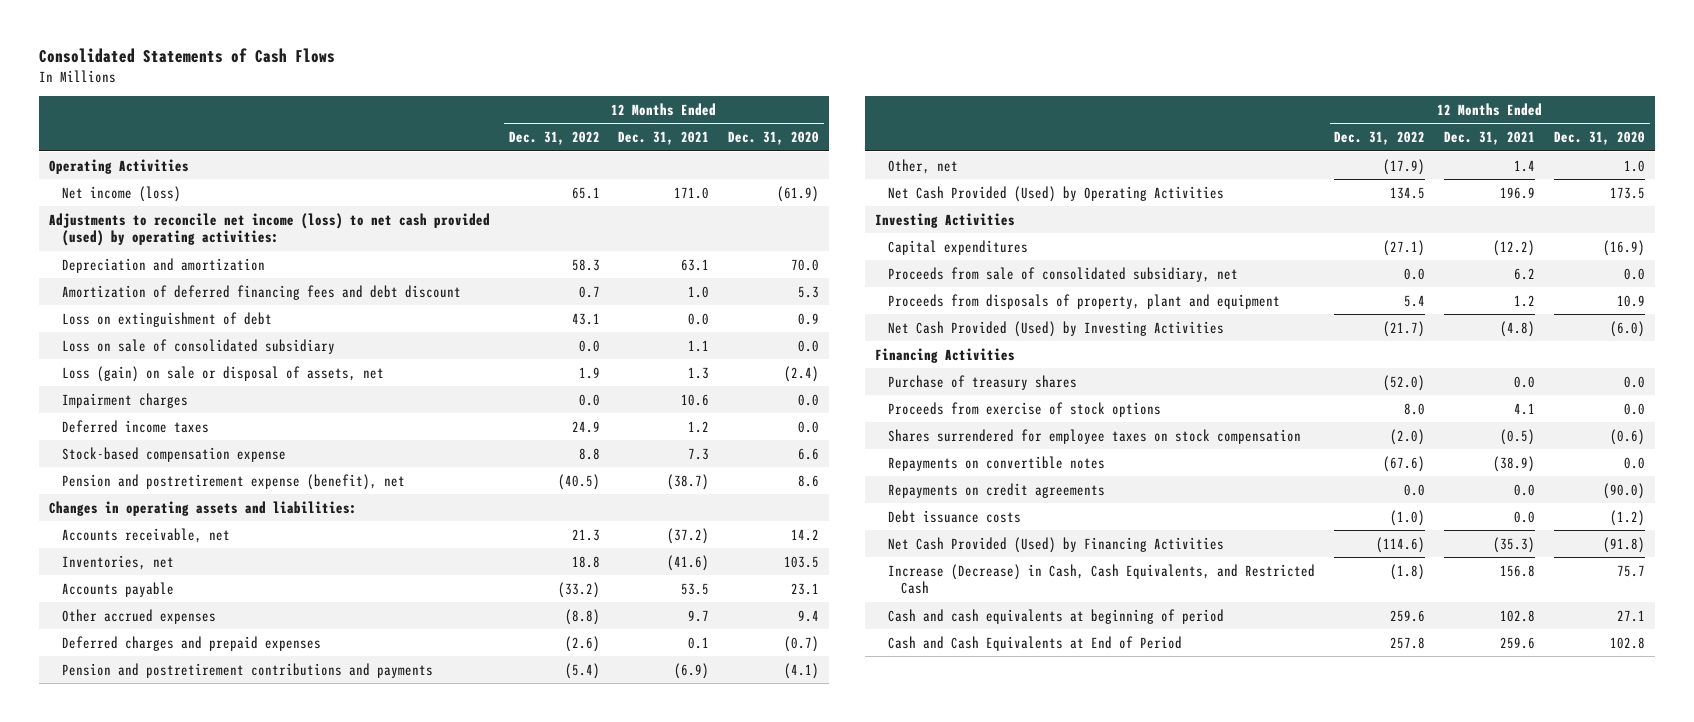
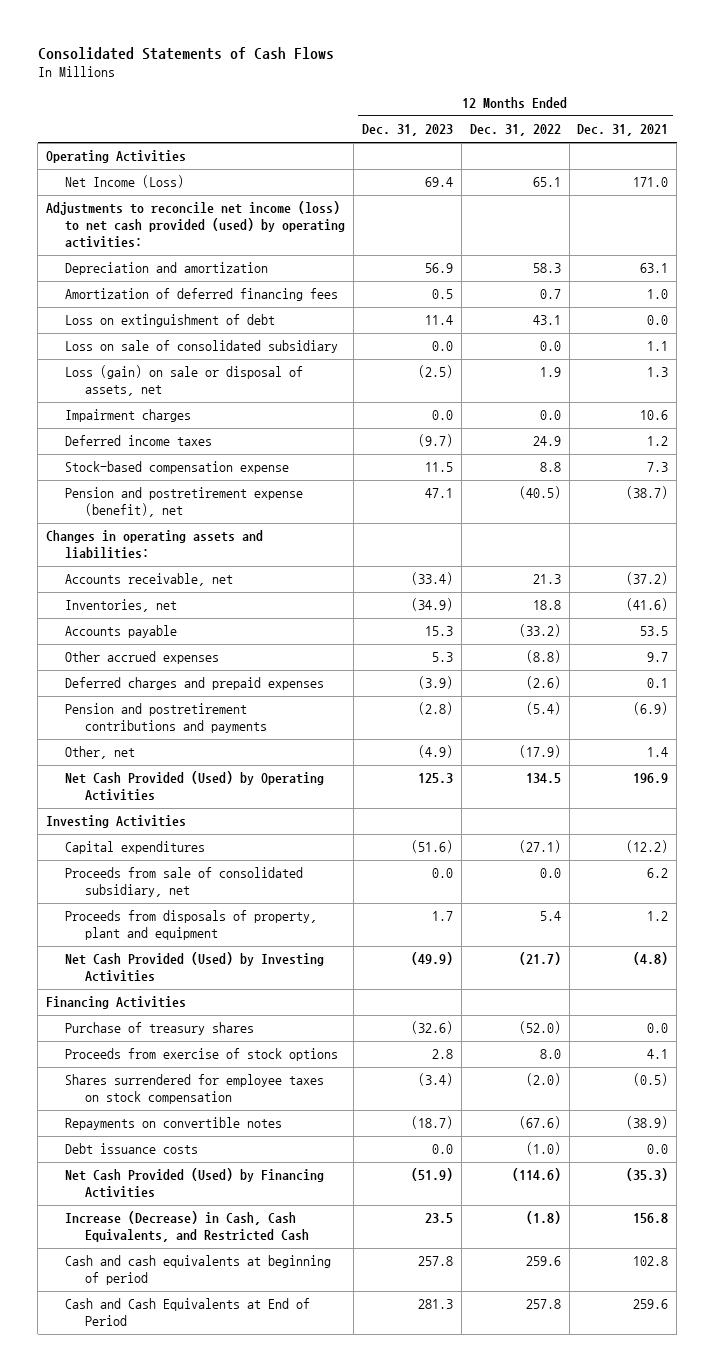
[728,131,820,146] Dec. 31, 2020 -> none
none -> [362,124,454,137] Dec. 31, 2023
[61,185,181,202] Net income (loss) -> [65,175,185,189] Net Income (Loss)
[61,284,461,300] Amortization of deferred financing fees and debt discount -> [65,288,339,302] Amortization of deferred financing fees
[887,482,1105,498] Repayments on credit agreements -> none

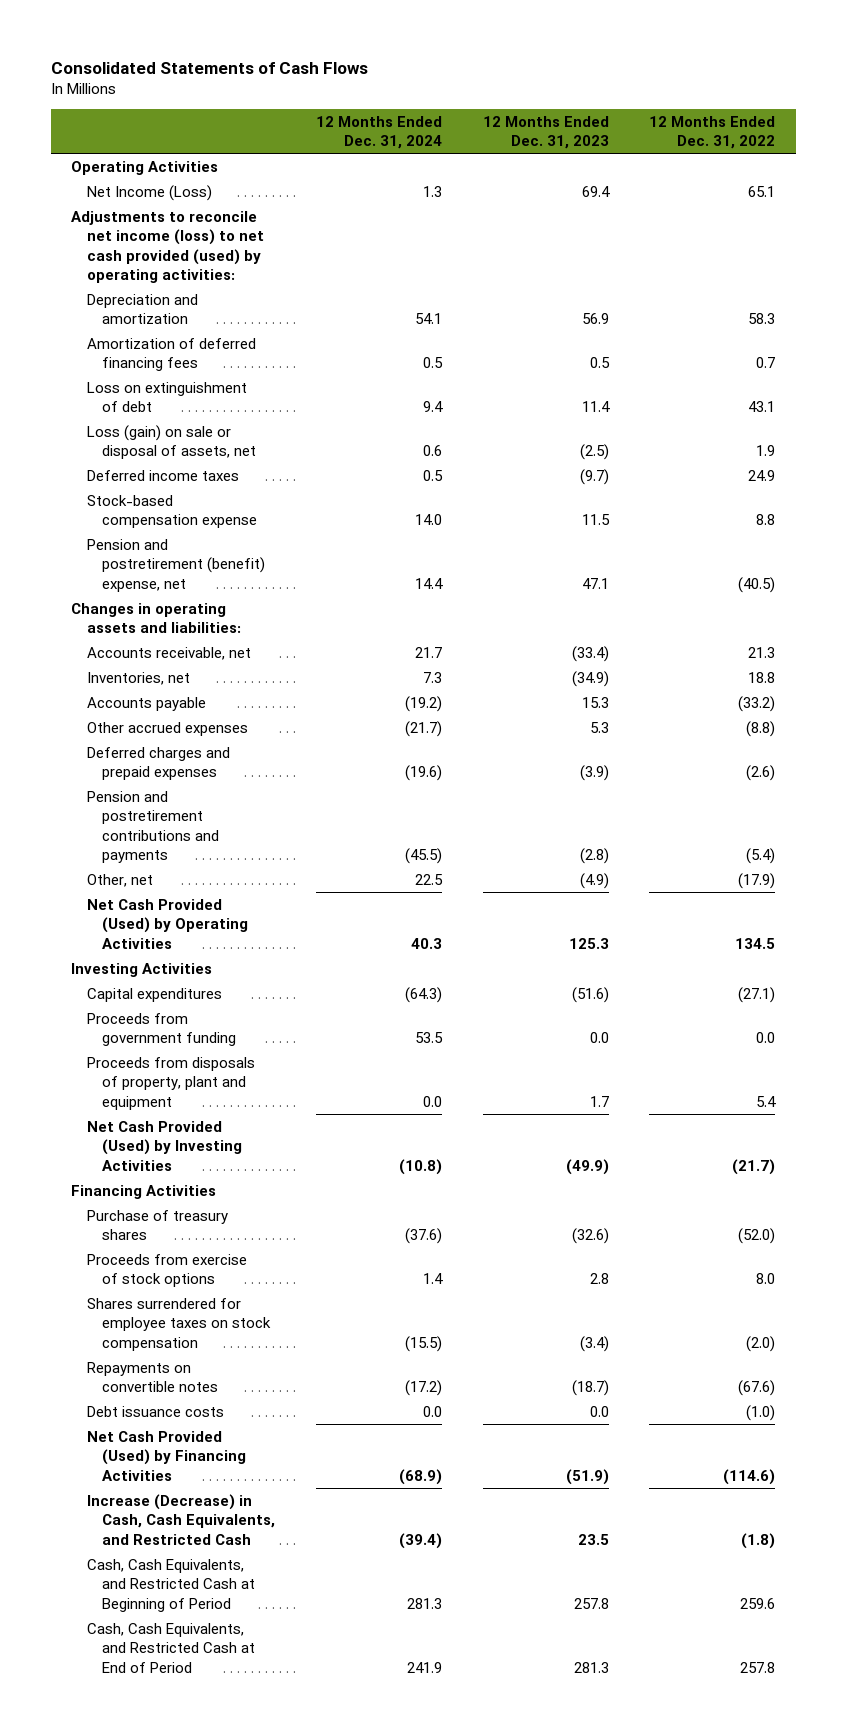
[577,124,669,137] Dec. 31, 2021 -> none
none -> [315,115,442,150] 12 Months Ended Dec. 31, 2024
[65,340,339,354] Loss on sale of consolidated subsidiary -> none
[65,409,192,423] Impairment charges -> none
[65,487,304,518] Pension and postretirement expense (benefit), net -> [86,538,266,592] Pension and postretirement (benefit) expense, net
[65,867,304,898] Proceeds from sale of consolidated subsidiary, net -> none
none -> [86,1012,237,1047] Proceeds from government funding
[65,1255,332,1286] Cash and cash equivalents at beginning of period -> [86,1558,256,1612] Cash, Cash Equivalents, and Restricted Cash at Beginning of Period
[65,1298,311,1327] Cash and Cash Equivalents at End of Period -> [86,1622,256,1673] Cash, Cash Equivalents, and Restricted Cash at End of Period

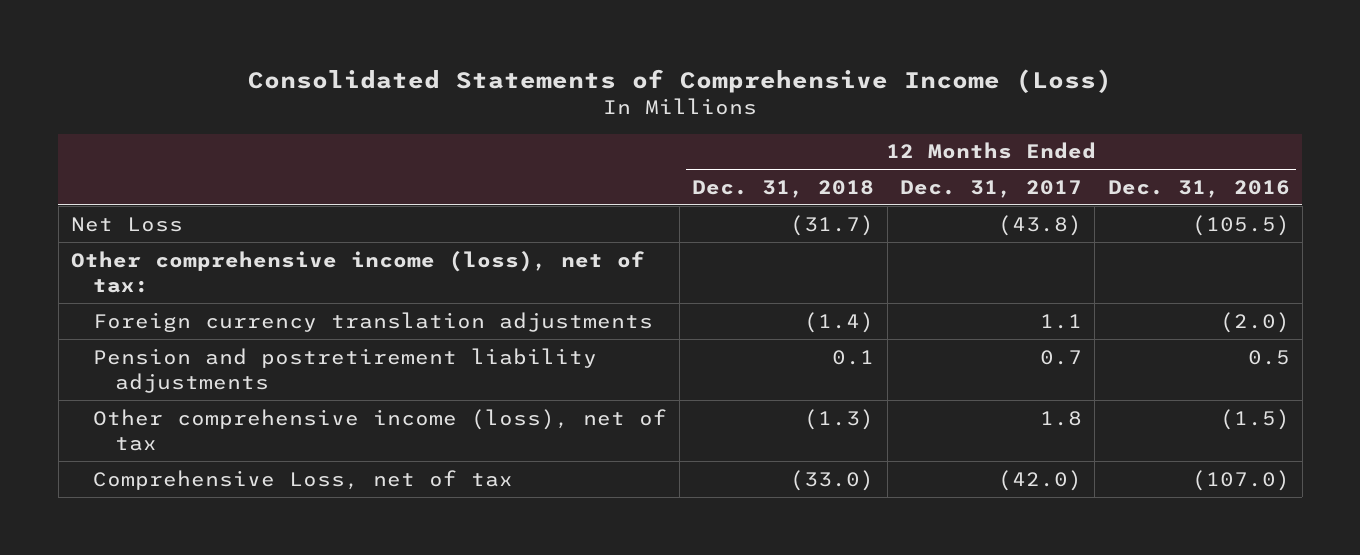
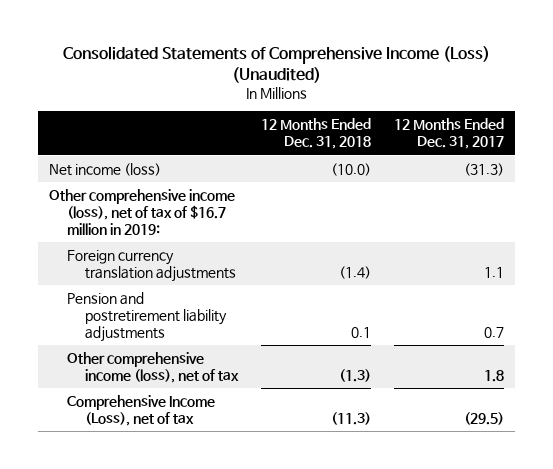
[248,69,1113,94] Consolidated Statements of Comprehensive Income (Loss) -> [62,45,490,83] Consolidated Statements of Comprehensive Income (Loss) (Unaudited)
[1107,179,1290,198] Dec. 31, 2016 -> none
[70,216,183,232] Net Loss -> [49,162,162,176] Net income (loss)
[790,214,875,236] (31.7) -> [330,162,371,176] (10.0)
[997,214,1082,236] (43.8) -> [463,162,504,176] (31.3)
[70,250,645,293] Other comprehensive income (loss), net of tax: -> [49,188,236,236] Other comprehensive income (loss), net of tax of $16.7 million in 2019:
[92,469,513,490] Comprehensive Loss, net of tax -> [67,394,216,427] Comprehensive Income (Loss), net of tax
[790,469,875,491] (33.0) -> [330,412,371,426] (11.3)
[997,469,1082,491] (42.0) -> [463,412,504,426] (29.5)

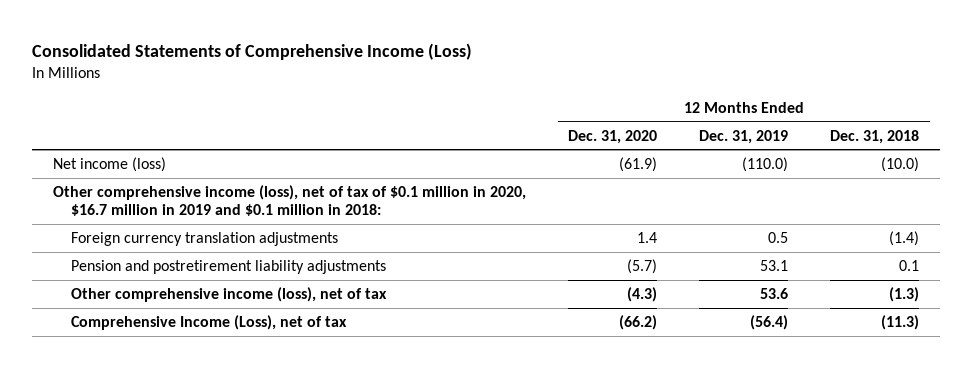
[62,45,490,83] Consolidated Statements of Comprehensive Income (Loss) (Unaudited) -> [32,42,473,60] Consolidated Statements of Comprehensive Income (Loss)
[393,118,504,150] 12 Months Ended Dec. 31, 2017 -> none
none -> [568,129,658,144] Dec. 31, 2020
none -> [699,129,789,144] Dec. 31, 2019
[49,188,236,236] Other comprehensive income (loss), net of tax of $16.7 million in 2019: -> [53,185,527,217] Other comprehensive income (loss), net of tax of $0.1 million in 2020, $16.7 million in 2019 and $0.1 million in 2018:

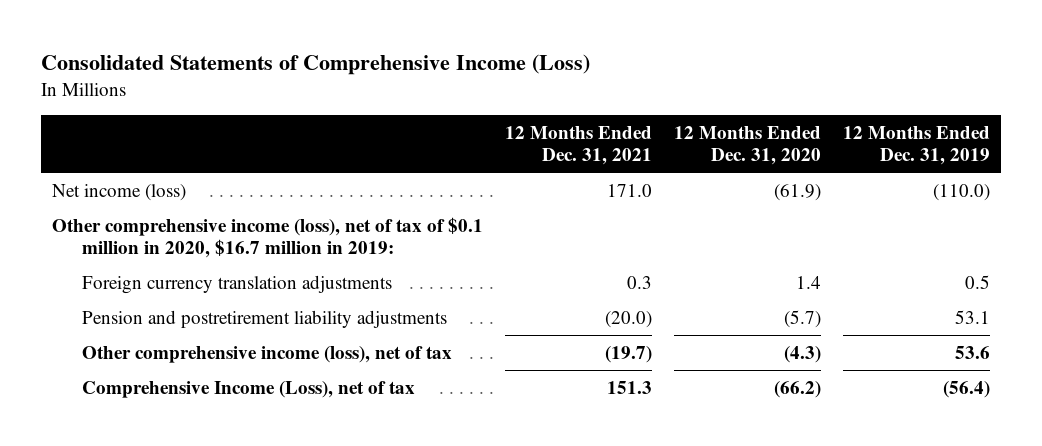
[830,129,920,144] Dec. 31, 2018 -> none
none -> [505,125,653,166] 12 Months Ended Dec. 31, 2021
[53,185,527,217] Other comprehensive income (loss), net of tax of $0.1 million in 2020, $16.7 million in 2019 and $0.1 million in 2018: -> [52,216,484,259] Other comprehensive income (loss), net of tax of $0.1 million in 2020, $16.7 million in 2019:

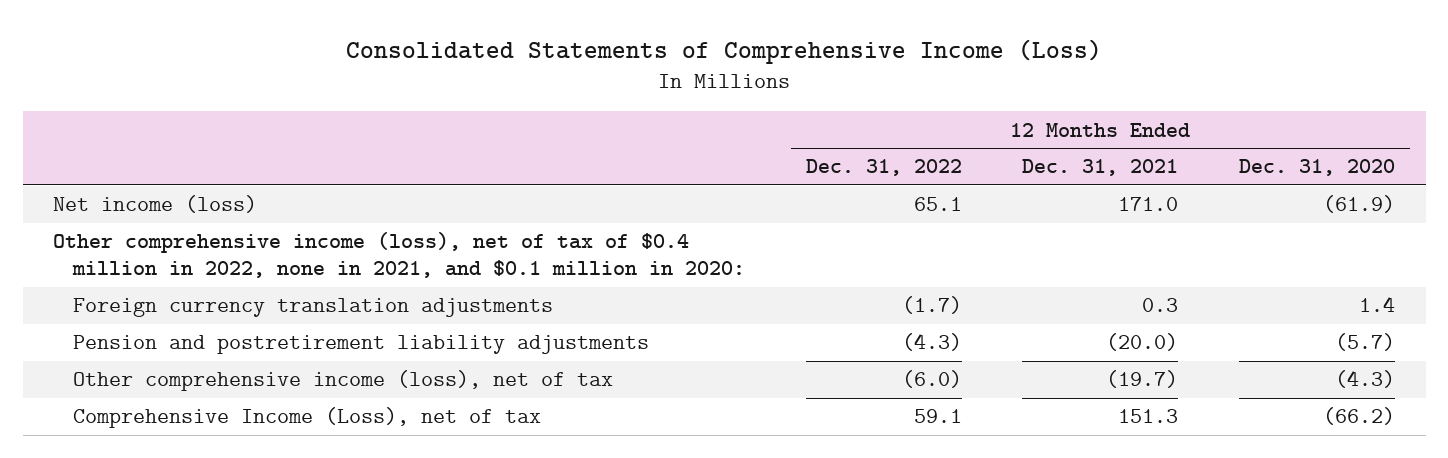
[843,125,991,166] 12 Months Ended Dec. 31, 2019 -> none
none -> [805,159,962,177] Dec. 31, 2022
[52,216,484,259] Other comprehensive income (loss), net of tax of $0.1 million in 2020, $16.7 million in 2019: -> [52,232,746,279] Other comprehensive income (loss), net of tax of $0.4 million in 2022, none in 2021, and $0.1 million in 2020:

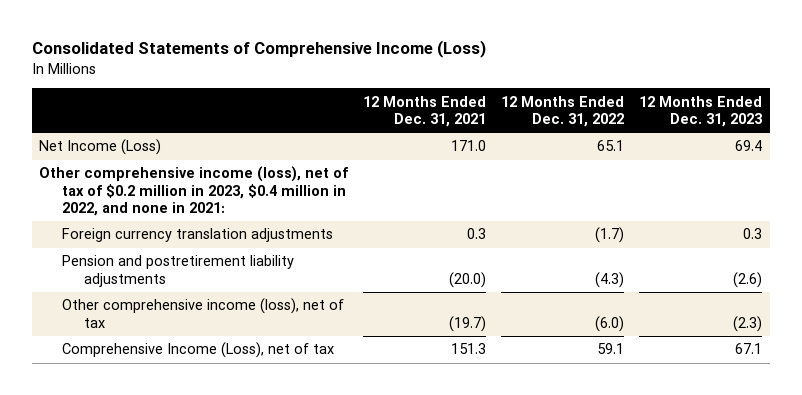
[1239,159,1396,177] Dec. 31, 2020 -> none
none -> [639,95,763,127] 12 Months Ended Dec. 31, 2023
[52,195,257,214] Net income (loss) -> [39,139,162,156] Net Income (Loss)
[52,232,746,279] Other comprehensive income (loss), net of tax of $0.4 million in 2022, none in 2021, and $0.1 million in 2020: -> [39,166,349,216] Other comprehensive income (loss), net of tax of $0.2 million in 2023, $0.4 million in 2022, and none in 2021:

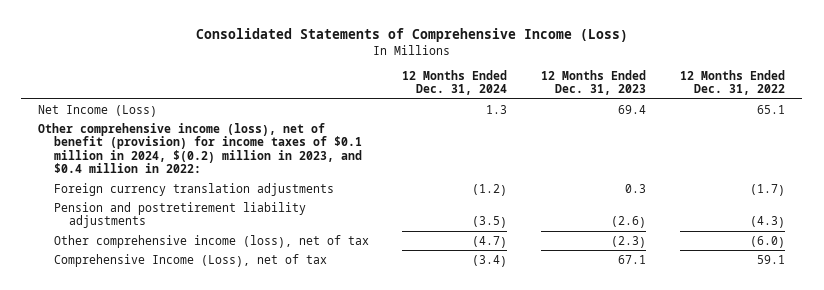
[363,95,487,127] 12 Months Ended Dec. 31, 2021 -> none
none -> [402,69,508,96] 12 Months Ended Dec. 31, 2024
[39,166,349,216] Other comprehensive income (loss), net of tax of $0.2 million in 2023, $0.4 million in 2022, and none in 2021: -> [38,122,362,174] Other comprehensive income (loss), net of benefit (provision) for income taxes of $0.1 million in 2024, $(0.2) million in 2023, and $0.4 million in 2022:

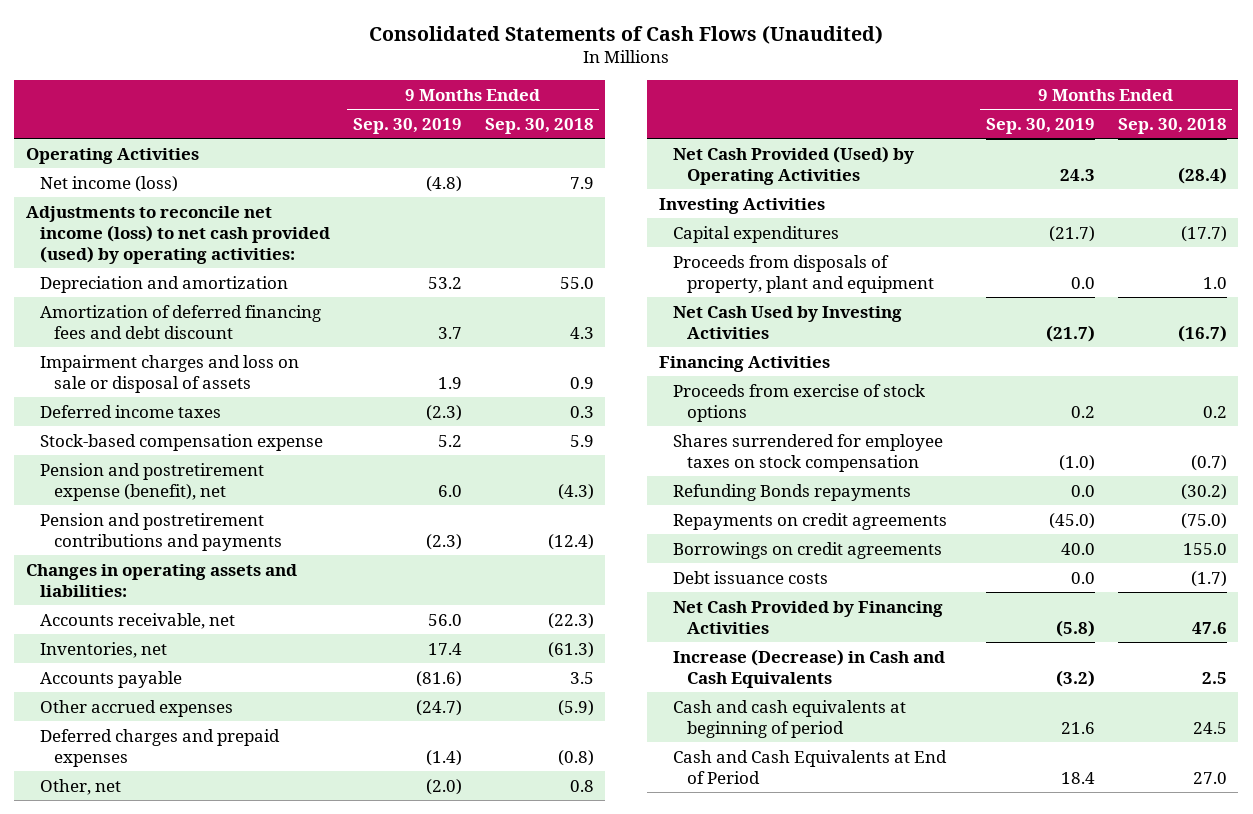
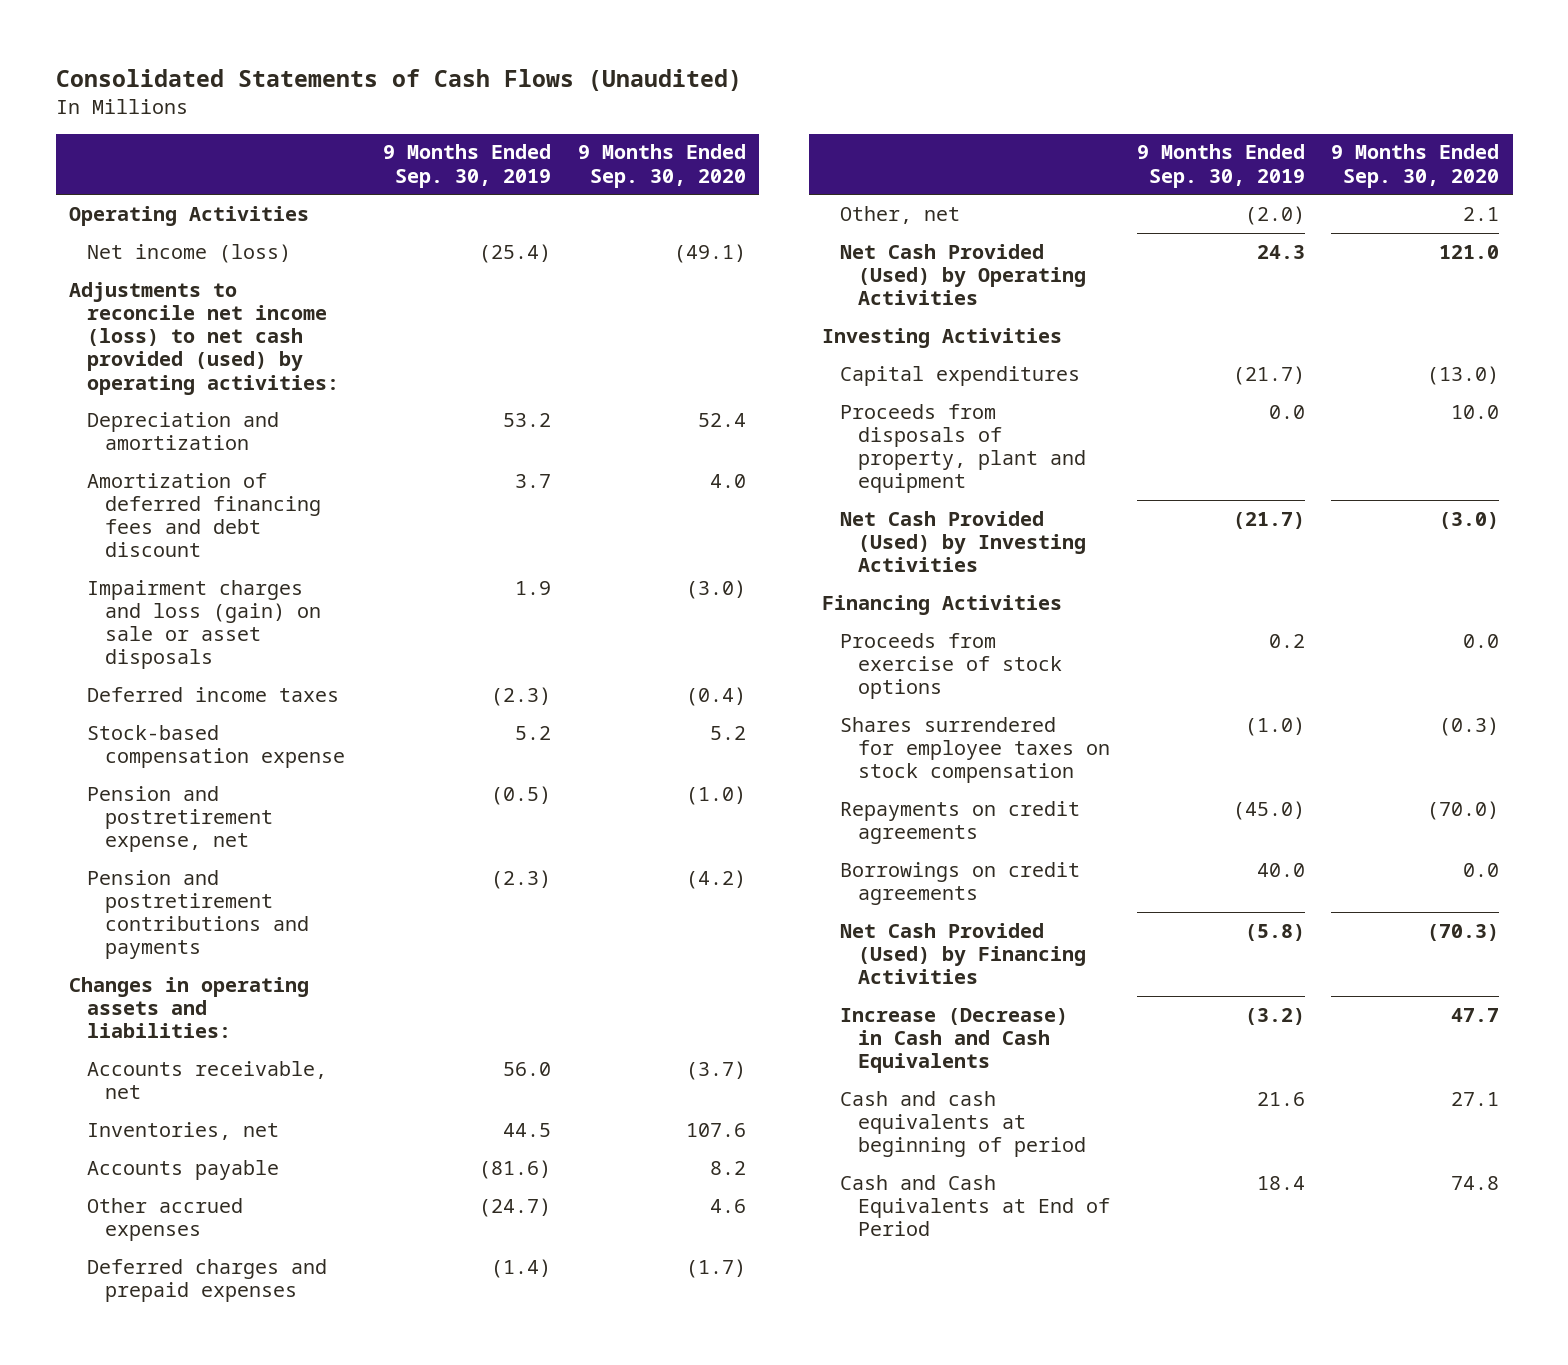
[484,117,594,134] Sep. 30, 2018 -> none
none -> [577,144,746,188] 9 Months Ended Sep. 30, 2020
[425,175,462,192] (4.8) -> [479,243,552,263] (25.4)
[40,354,300,393] Impairment charges and loss on sale or disposal of assets -> [86,579,321,670] Impairment charges and loss (gain) on sale or asset disposals
[40,462,265,501] Pension and postretirement expense (benefit), net -> [86,785,273,853] Pension and postretirement expense, net
[437,484,462,497] 6.0 -> [491,785,552,805] (0.5)
[427,642,462,655] 17.4 -> [503,1122,552,1137] 44.5
[673,305,903,339] Net Cash Used by Investing Activities -> [840,510,1087,573] Net Cash Provided (Used) by Investing Activities
[673,483,912,501] Refunding Bonds repayments -> none
[673,570,829,584] Debt issuance costs -> none
[673,600,944,634] Net Cash Provided by Financing Activities -> [840,922,1087,985] Net Cash Provided (Used) by Financing Activities

